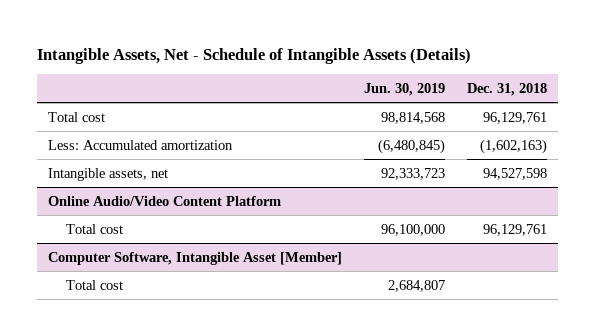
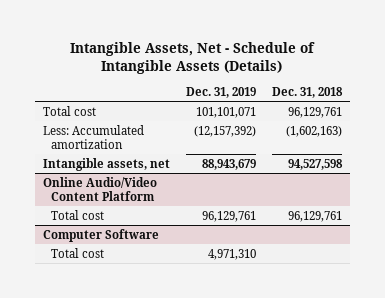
[364,82,446,96] Jun. 30, 2019 -> none
none -> [185,86,256,98] Dec. 31, 2019
[48,251,343,265] Computer Software, Intangible Asset [Member] -> [42,228,159,242] Computer Software

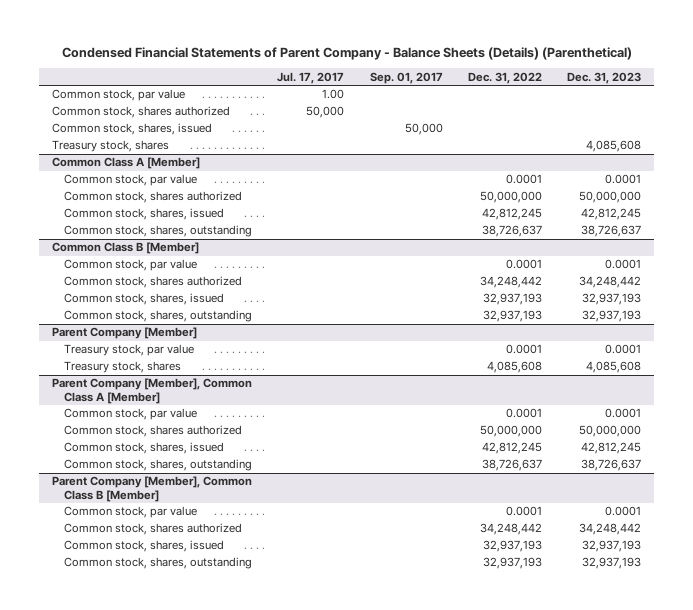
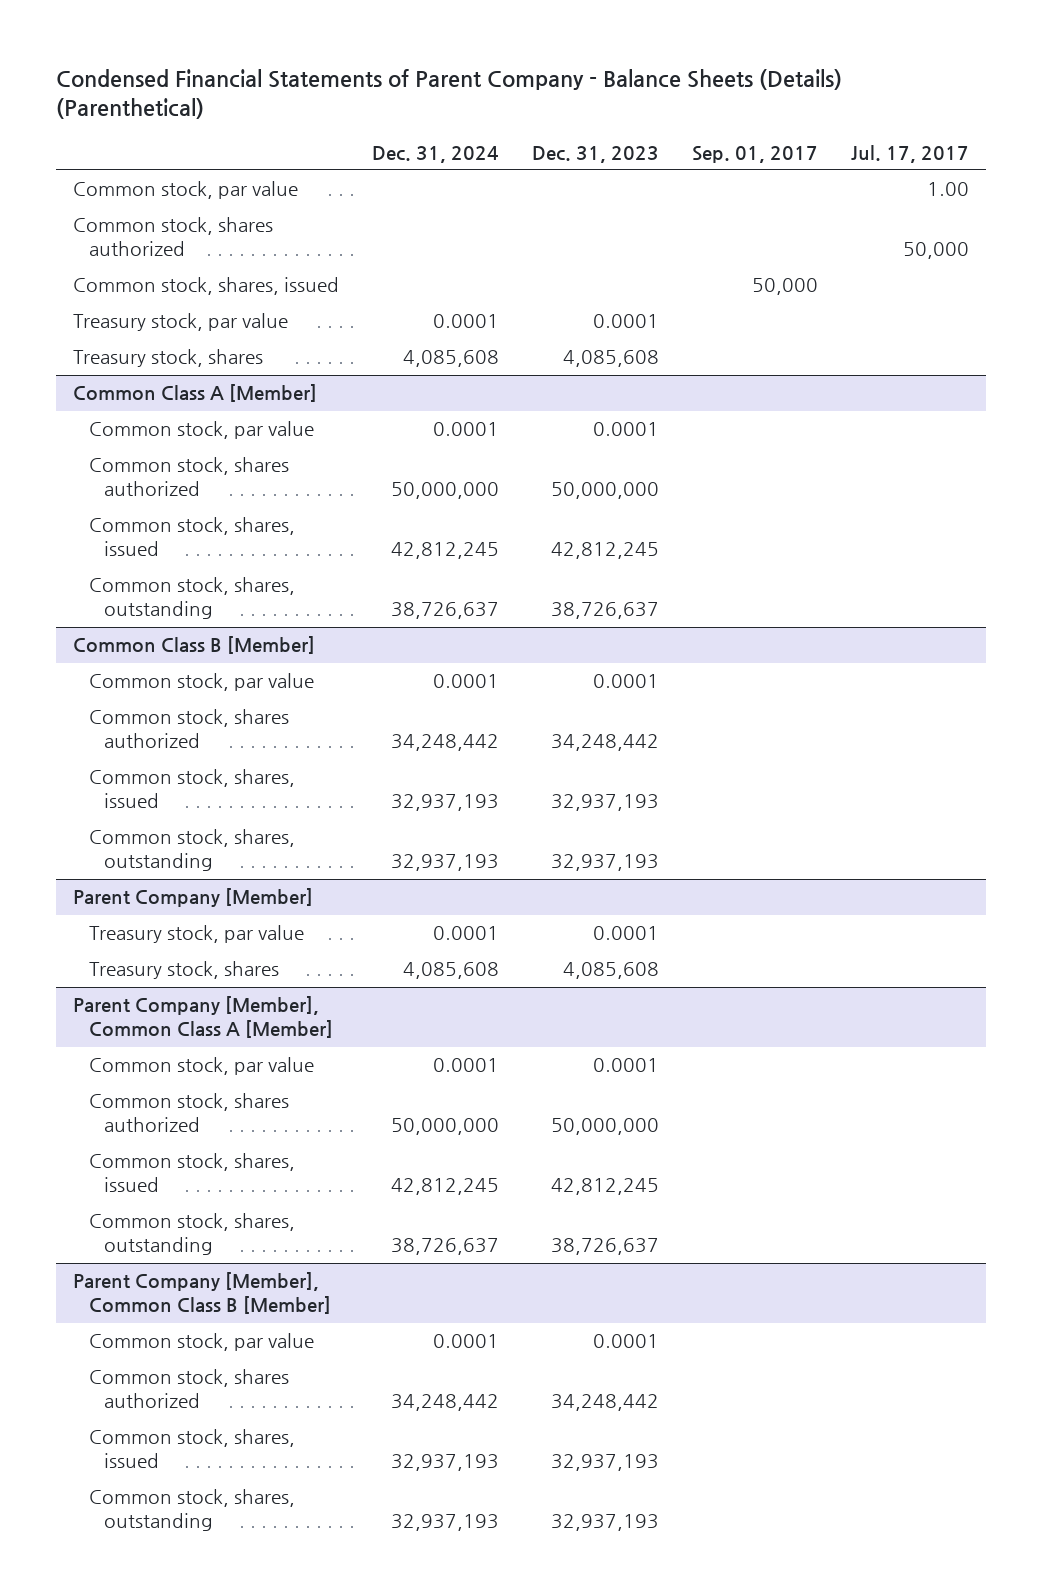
[468,71,543,84] Dec. 31, 2022 -> none
none -> [371,145,499,163] Dec. 31, 2024
none -> [72,313,288,332] Treasury stock, par value

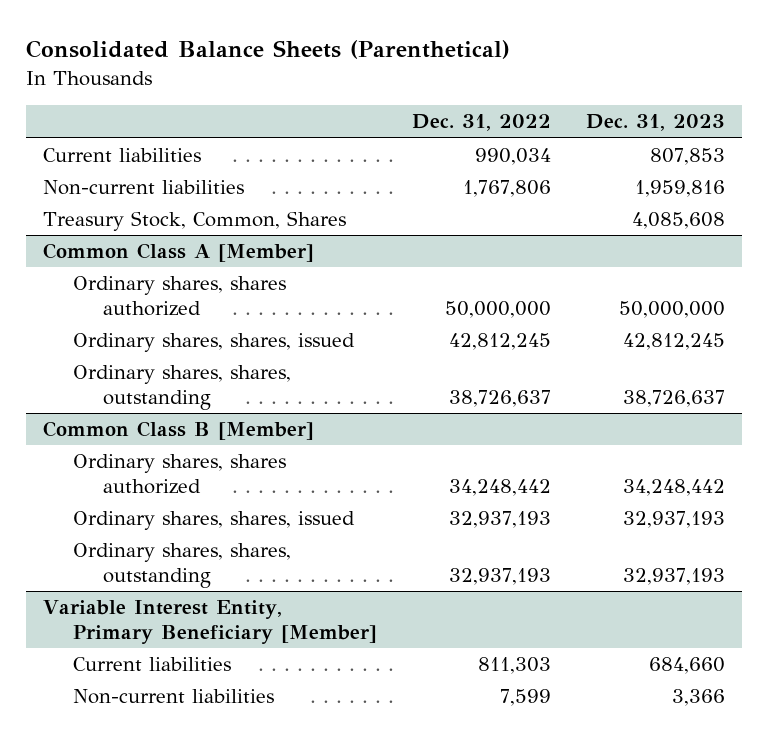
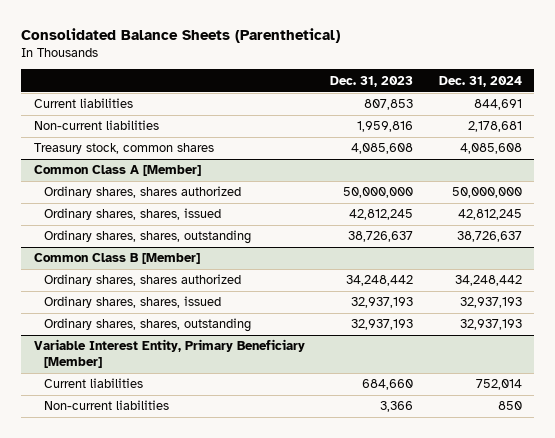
[411,114,551,132] Dec. 31, 2022 -> none
none -> [438,75,522,87] Dec. 31, 2024
[43,211,347,232] Treasury Stock, Common, Shares -> [33,143,214,155] Treasury stock, common shares

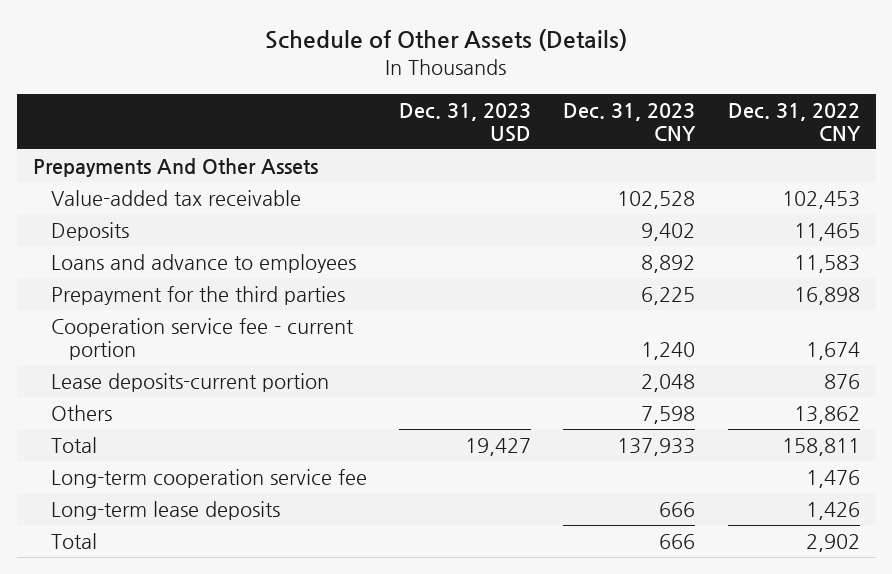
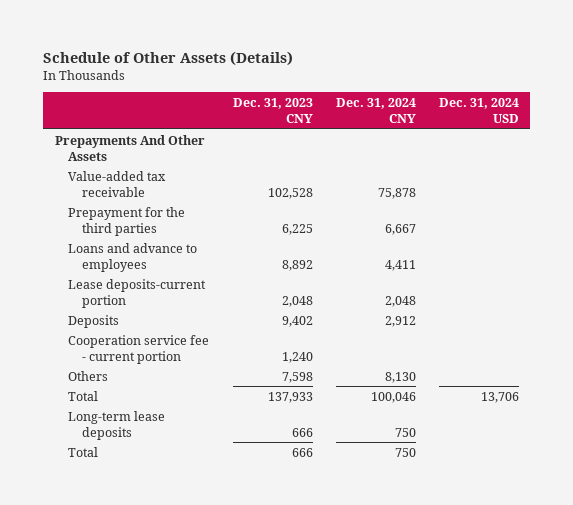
[399,102,532,143] Dec. 31, 2023 USD -> none
[727,102,861,142] Dec. 31, 2022 CNY -> none
none -> [335,98,416,124] Dec. 31, 2024 CNY
none -> [438,98,519,124] Dec. 31, 2024 USD
[51,253,357,273] Loans and advance to employees -> [68,242,198,272] Loans and advance to employees
[51,221,130,241] Deposits -> [68,314,120,328] Deposits
[51,317,355,361] Cooperation service fee - current portion -> [68,334,210,364] Cooperation service fee - current portion
[51,468,368,488] Long-term cooperation service fee -> none

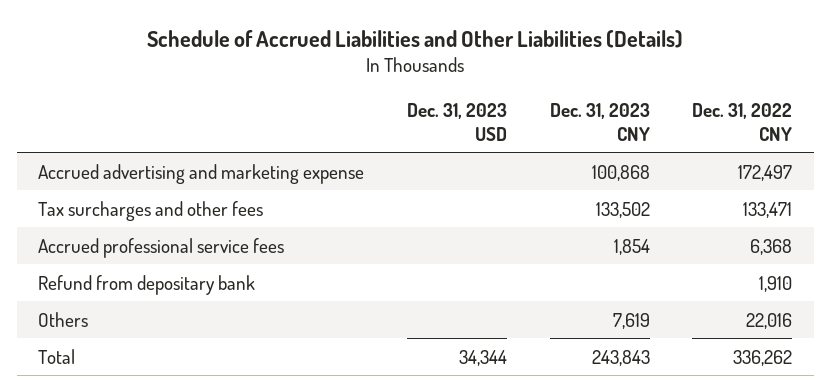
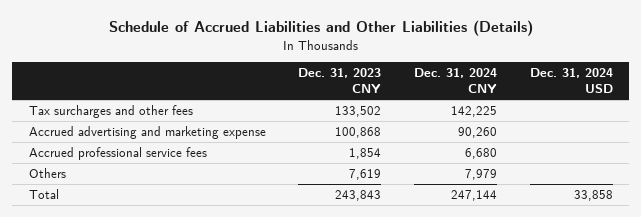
[407,103,508,141] Dec. 31, 2023 USD -> none
[692,103,793,141] Dec. 31, 2022 CNY -> none
none -> [414,68,498,94] Dec. 31, 2024 CNY
none -> [529,68,613,94] Dec. 31, 2024 USD
[38,163,365,184] Accrued advertising and marketing expense -> [28,125,266,139] Accrued advertising and marketing expense
[38,274,256,295] Refund from depositary bank -> none

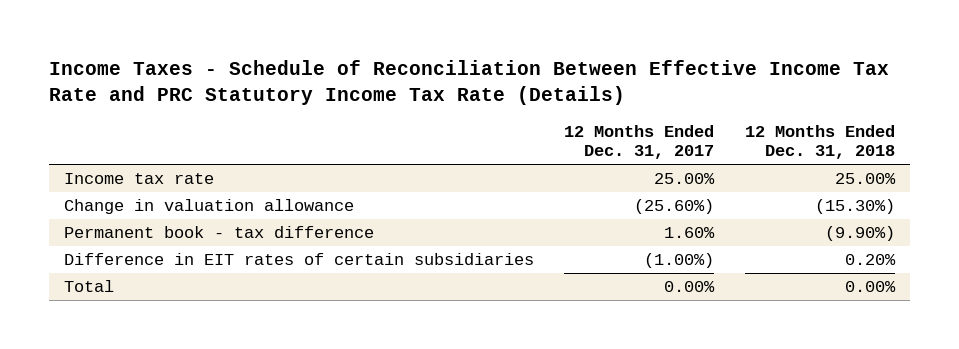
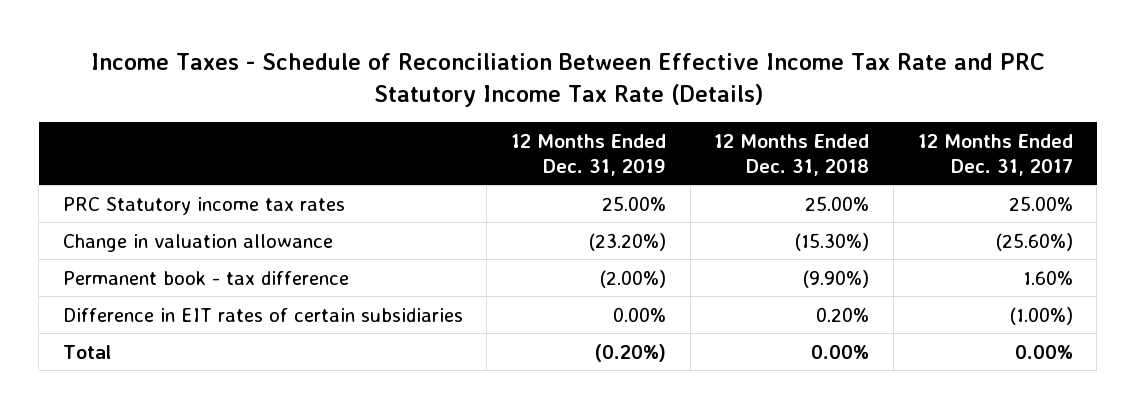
none -> [511,133,667,176] 12 Months Ended Dec. 31, 2019
[64,173,215,185] Income tax rate -> [62,196,345,215] PRC Statutory income tax rates

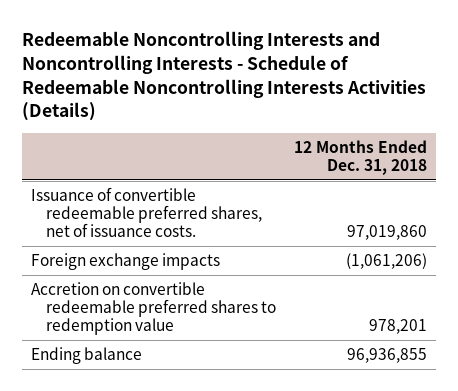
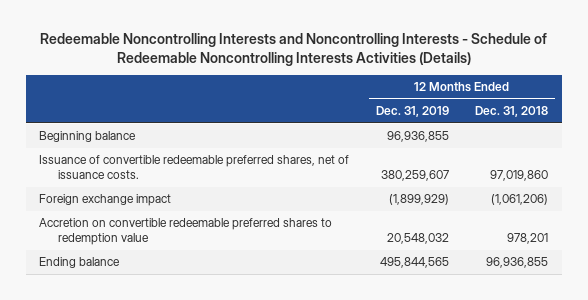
none -> [375,105,449,117] Dec. 31, 2019
none -> [39,131,137,143] Beginning balance
[31,252,221,270] Foreign exchange impacts -> [39,194,172,207] Foreign exchange impact

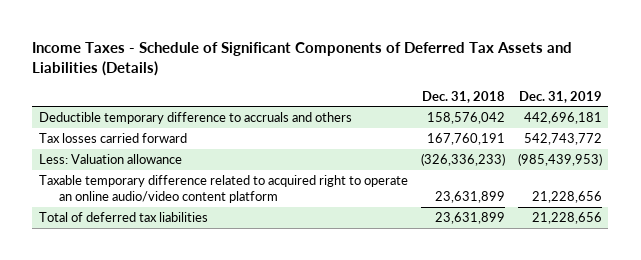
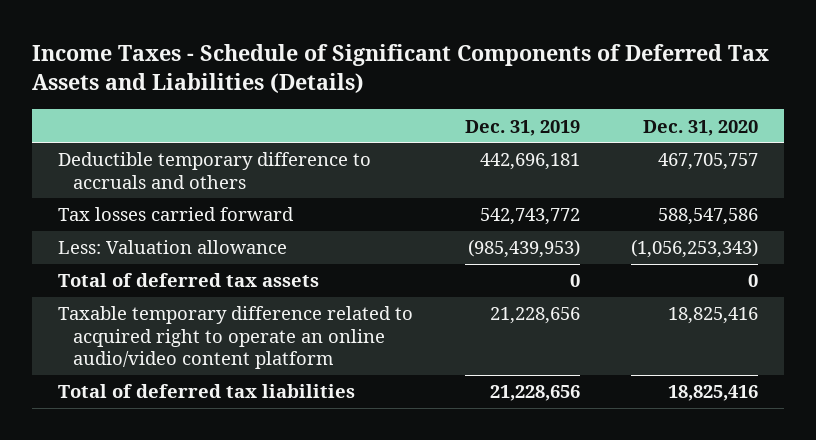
[421,90,505,103] Dec. 31, 2018 -> none
none -> [642,119,758,136] Dec. 31, 2020
none -> [58,273,320,288] Total of deferred tax assets

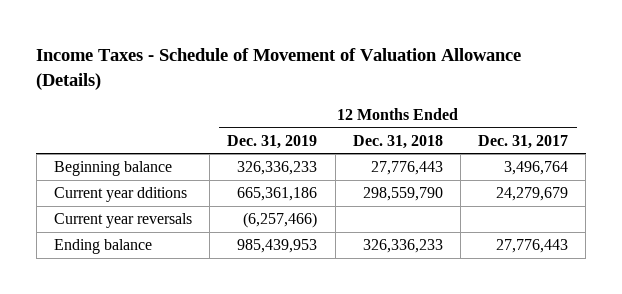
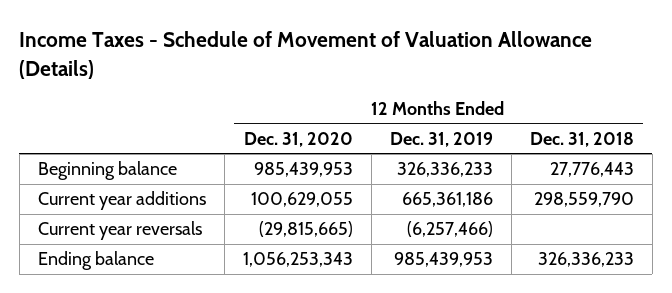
[478,134,569,149] Dec. 31, 2017 -> none
none -> [243,131,353,147] Dec. 31, 2020
[54,187,188,203] Current year dditions -> [37,191,206,211] Current year additions

